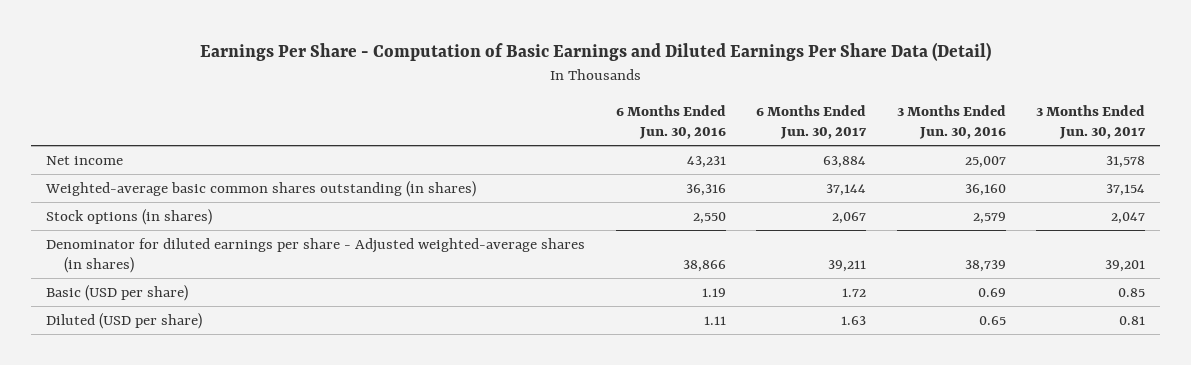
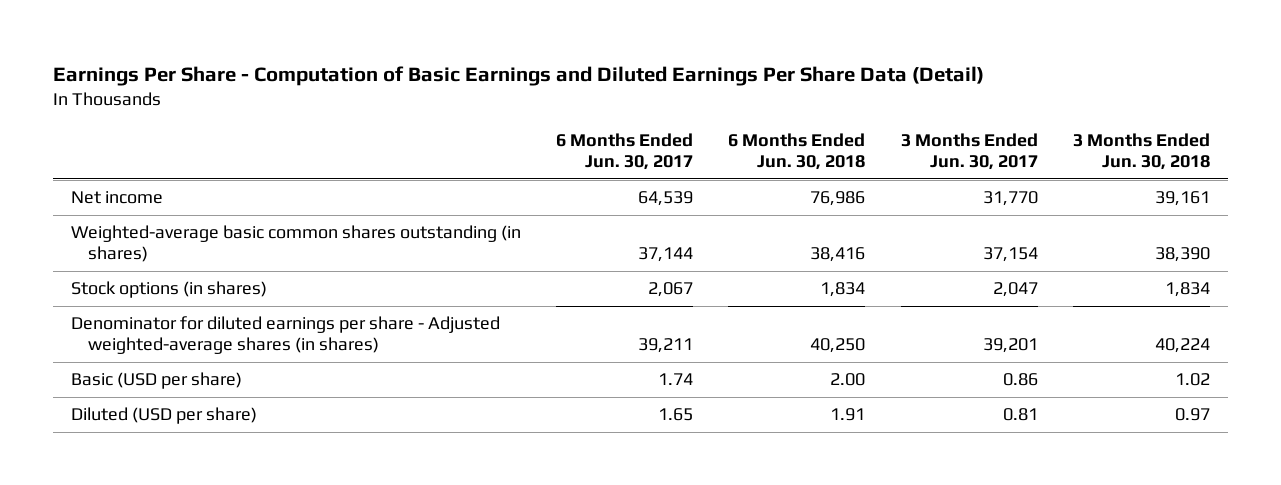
[615,105,726,140] 6 Months Ended Jun. 30, 2016 -> none
[896,105,1006,140] 3 Months Ended Jun. 30, 2016 -> none
none -> [728,133,866,171] 6 Months Ended Jun. 30, 2018
none -> [1073,133,1211,171] 3 Months Ended Jun. 30, 2018
[823,155,867,168] 63,884 -> [638,191,694,207] 64,539
[1106,155,1146,168] 31,578 -> [982,191,1038,207] 31,770
[842,287,867,297] 1.72 -> [658,373,694,386] 1.74
[1118,287,1146,297] 0.85 -> [1002,373,1038,387] 0.86
[841,315,867,325] 1.63 -> [658,408,694,422] 1.65

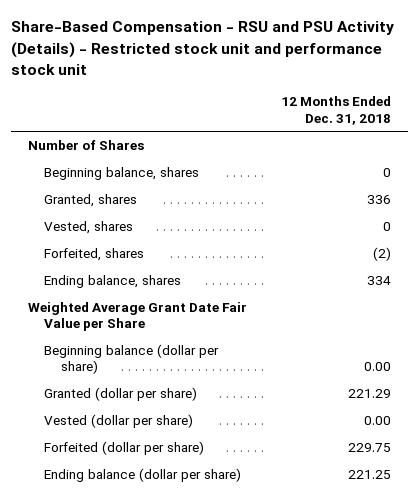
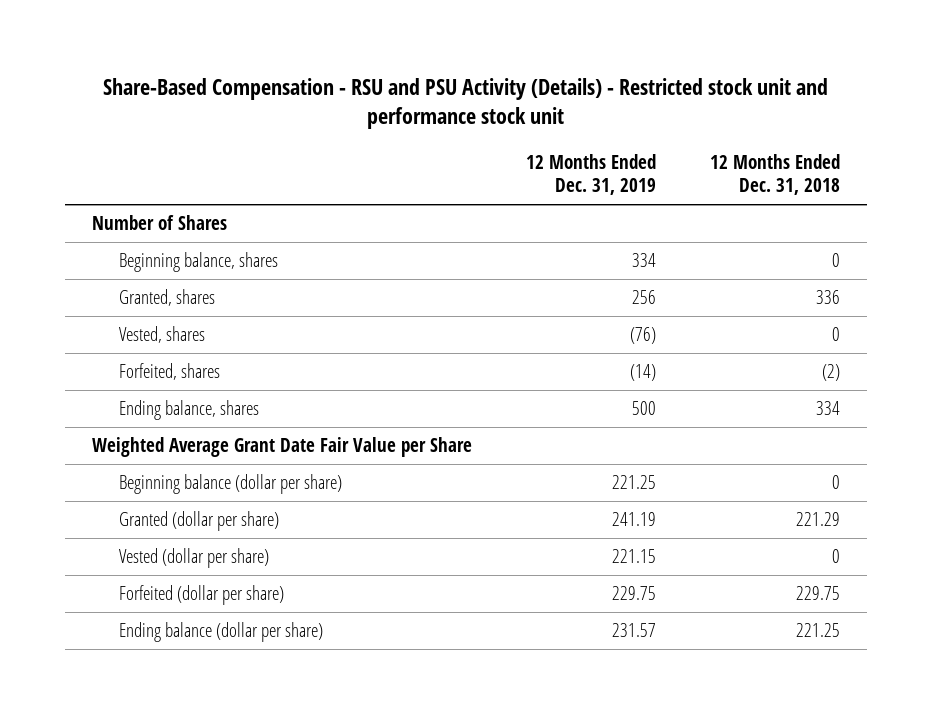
none -> [525,153,656,196] 12 Months Ended Dec. 31, 2019
[363,362,391,372] 0.00 -> [831,475,840,490] 0
[363,416,391,426] 0.00 -> [831,549,840,564] 0

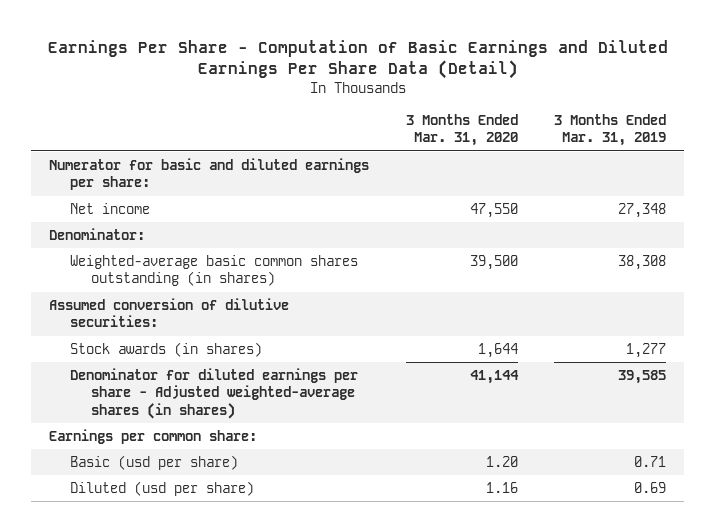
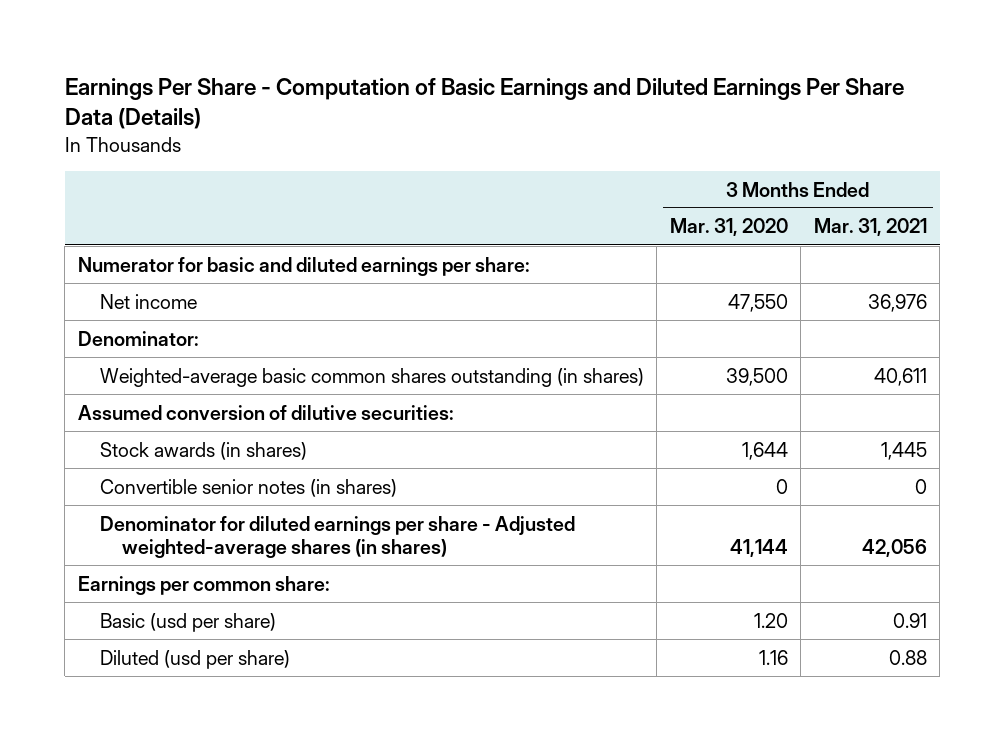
[47,39,668,80] Earnings Per Share - Computation of Basic Earnings and Diluted Earnings Per Share Data (Detail) -> [64,77,904,130] Earnings Per Share - Computation of Basic Earnings and Diluted Earnings Per Share Data (Details)
[553,113,666,147] 3 Months Ended Mar. 31, 2019 -> none
none -> [813,218,927,237] Mar. 31, 2021
none -> [99,478,397,497] Convertible senior notes (in shares)

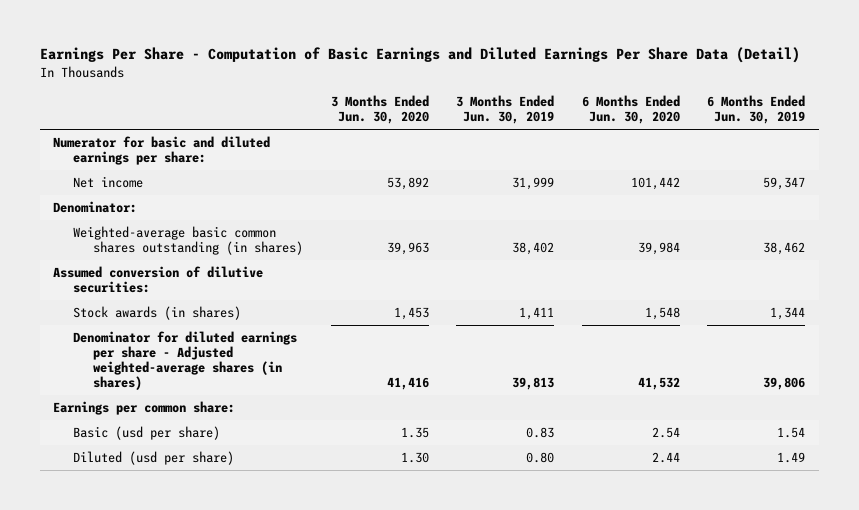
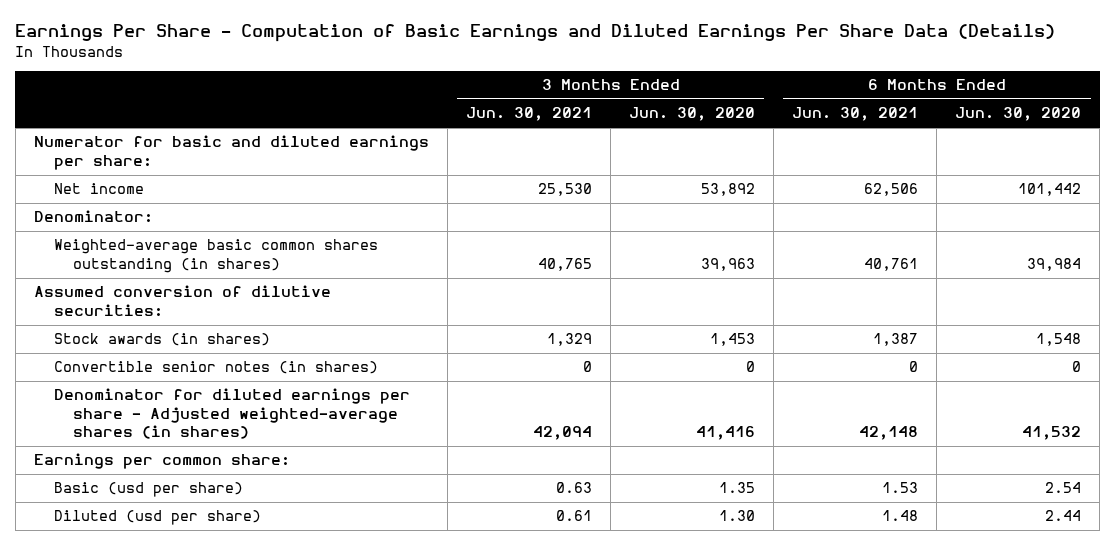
[39,47,800,64] Earnings Per Share - Computation of Basic Earnings and Diluted Earnings Per Share Data (Detail) -> [15,24,1056,43] Earnings Per Share - Computation of Basic Earnings and Diluted Earnings Per Share Data (Details)
[456,95,555,125] 3 Months Ended Jun. 30, 2019 -> none
[707,95,806,125] 6 Months Ended Jun. 30, 2019 -> none
none -> [465,107,592,122] Jun. 30, 2021
none -> [792,107,919,122] Jun. 30, 2021
none -> [53,361,378,375] Convertible senior notes (in shares)

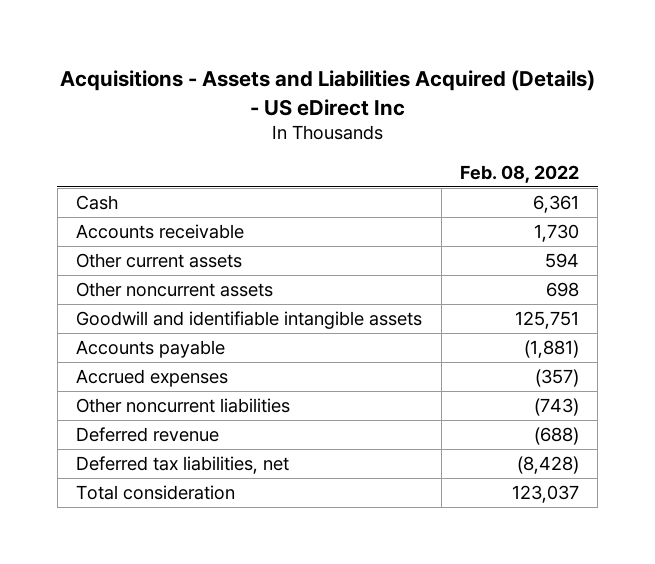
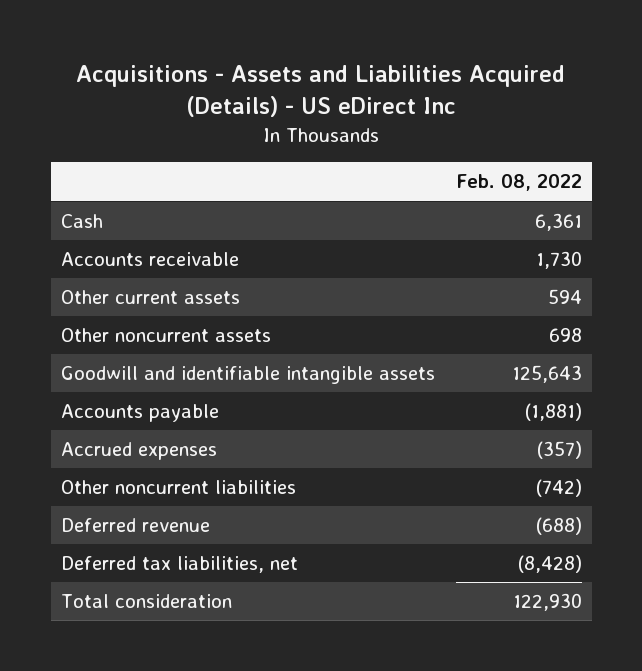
[514,311,579,330] 125,751 -> [511,365,582,384] 125,643
[533,398,579,417] (743) -> [535,479,582,498] (742)
[511,485,579,504] 123,037 -> [512,593,582,612] 122,930

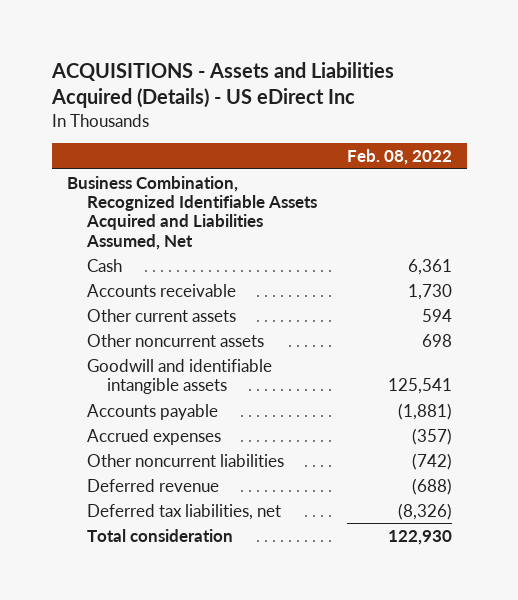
[76,65,566,118] Acquisitions - Assets and Liabilities Acquired (Details) - US eDirect Inc -> [50,61,394,108] ACQUISITIONS - Assets and Liabilities Acquired (Details) - US eDirect Inc
none -> [66,175,317,250] Business Combination, Recognized Identifiable Assets Acquired and Liabilities Assumed, Net
[511,365,582,384] 125,643 -> [387,378,452,395] 125,541
[517,555,582,574] (8,428) -> [397,502,452,520] (8,326)

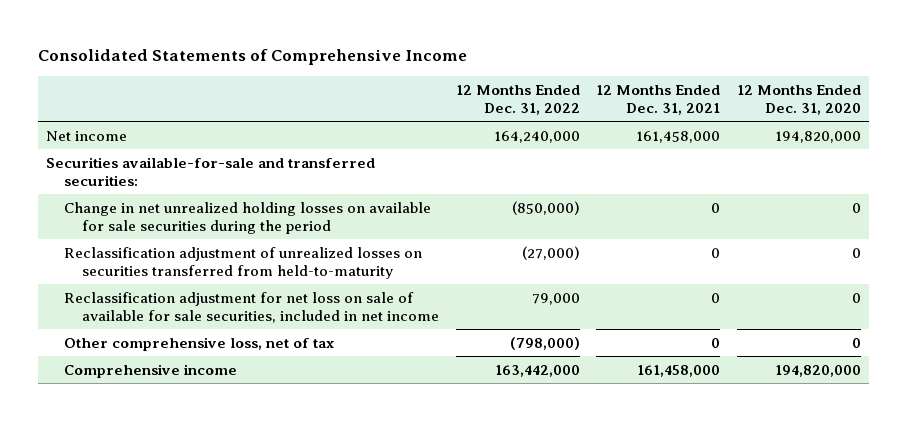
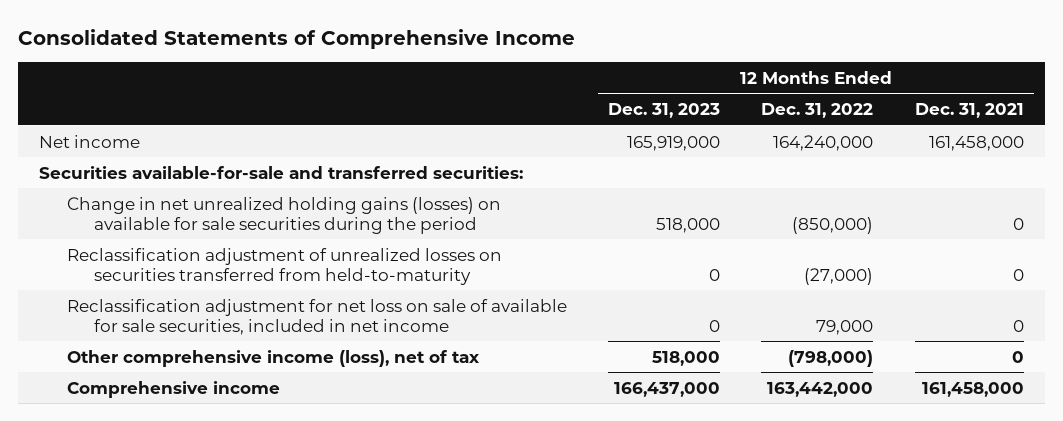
[736,84,861,115] 12 Months Ended Dec. 31, 2020 -> none
none -> [607,103,720,119] Dec. 31, 2023
[64,201,432,234] Change in net unrealized holding losses on available for sale securities during the period -> [66,196,501,234] Change in net unrealized holding gains (losses) on available for sale securities during the period
[64,336,336,351] Other comprehensive loss, net of tax -> [66,349,480,367] Other comprehensive income (loss), net of tax

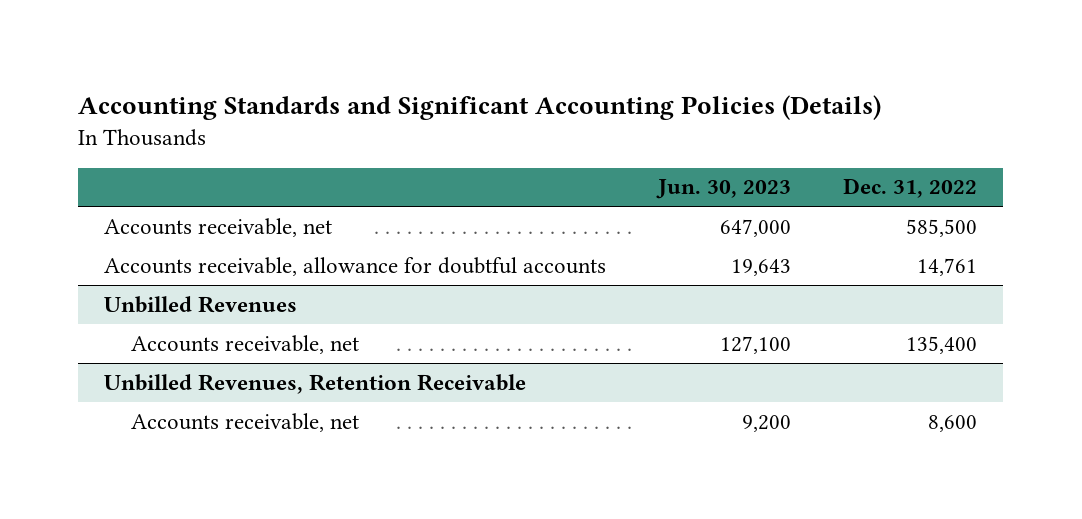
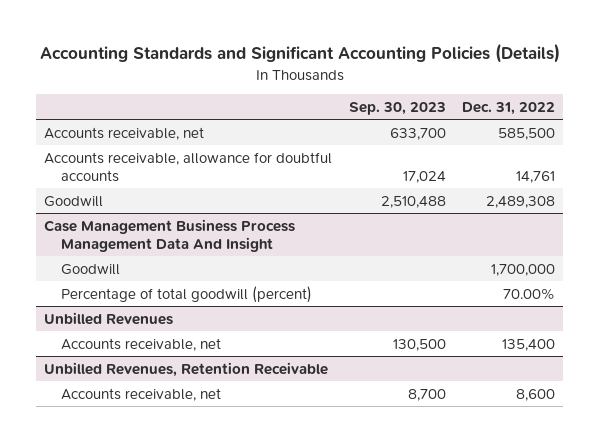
[656,179,792,200] Jun. 30, 2023 -> none
none -> [348,102,446,116] Sep. 30, 2023
none -> [44,195,104,207] Goodwill
none -> [44,218,296,252] Case Management Business Process Management Data And Insight
none -> [61,263,121,275] Goodwill
none -> [61,285,313,303] Percentage of total goodwill (percent)

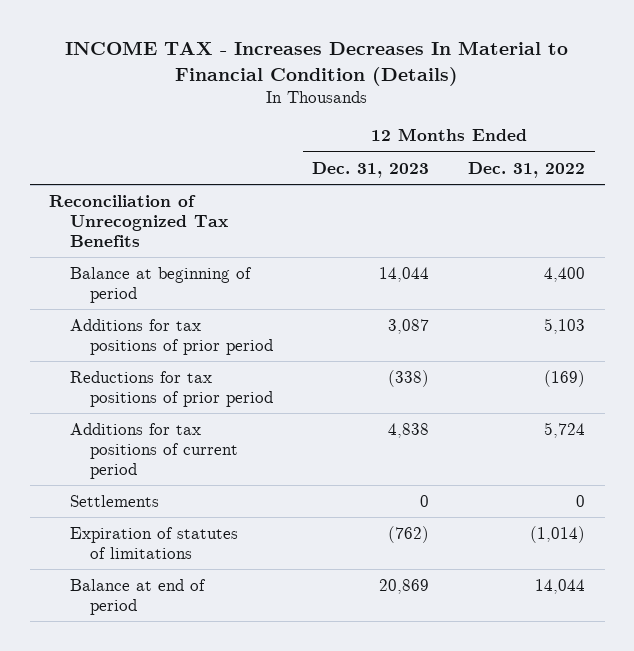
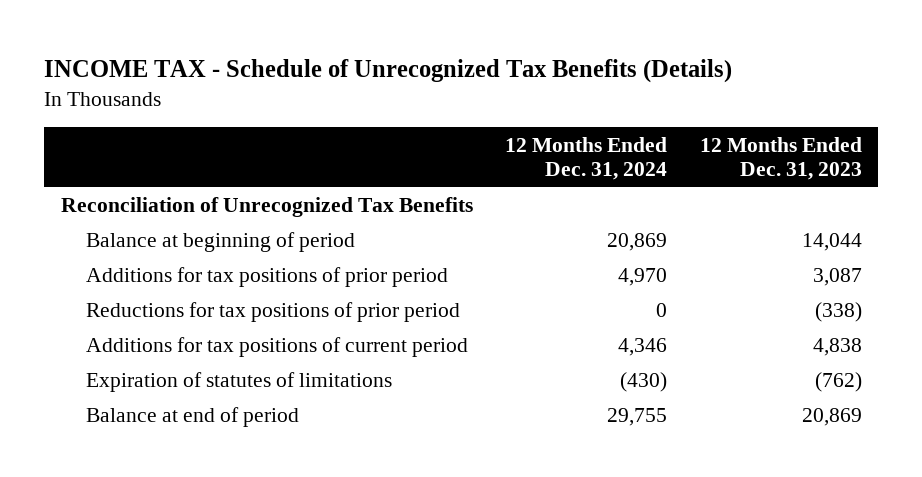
[65,41,569,86] INCOME TAX - Increases Decreases In Material to Financial Condition (Details) -> [44,59,733,84] INCOME TAX - Schedule of Unrecognized Tax Benefits (Details)
[468,161,586,178] Dec. 31, 2022 -> none
none -> [505,136,668,181] 12 Months Ended Dec. 31, 2024
[69,494,159,507] Settlements -> none

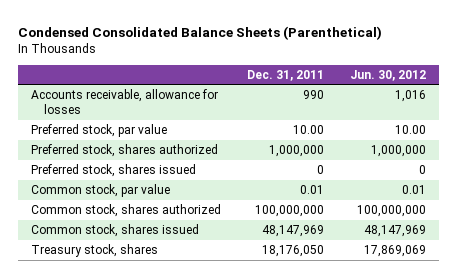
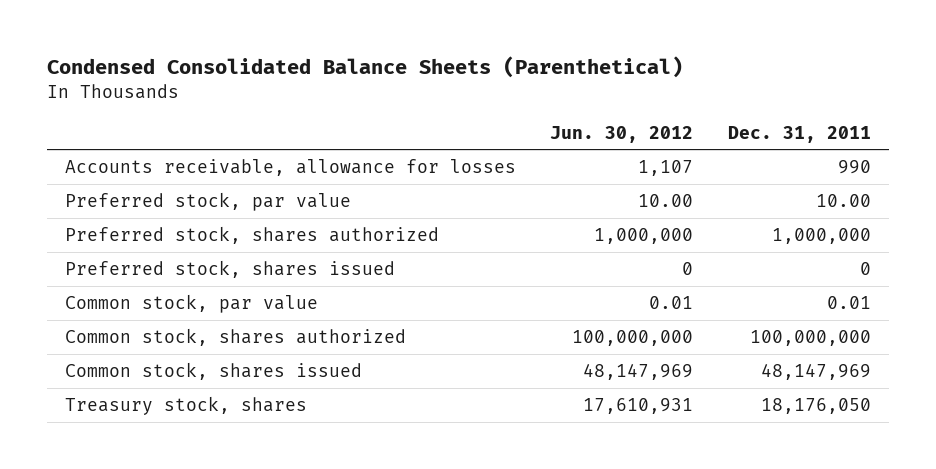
[394,89,426,102] 1,016 -> [638,160,694,177] 1,107
[363,244,426,257] 17,869,069 -> [583,398,694,415] 17,610,931

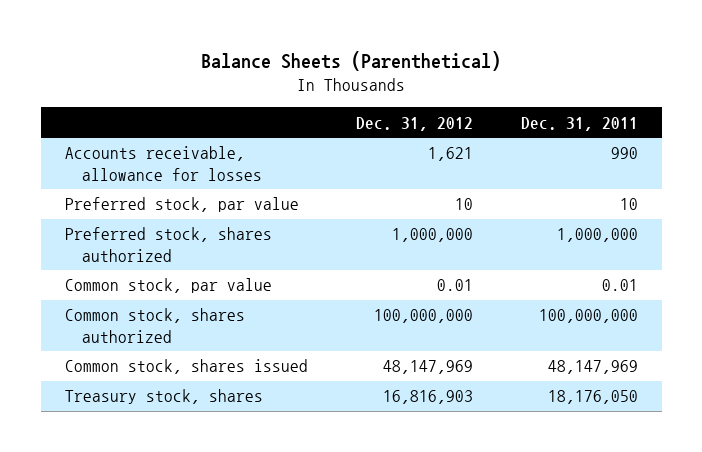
[47,56,684,79] Condensed Consolidated Balance Sheets (Parenthetical) -> [201,51,502,72] Balance Sheets (Parenthetical)
[550,125,694,143] Jun. 30, 2012 -> none
none -> [355,116,473,131] Dec. 31, 2012
[816,194,872,208] 10.00 -> [619,198,638,211] 10
[64,260,395,279] Preferred stock, shares issued -> none

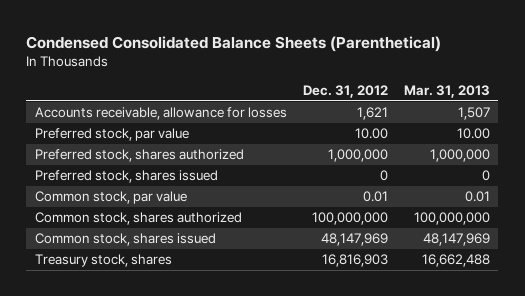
[201,51,502,72] Balance Sheets (Parenthetical) -> [26,35,442,52] Condensed Consolidated Balance Sheets (Parenthetical)
[520,116,638,131] Dec. 31, 2011 -> none
none -> [404,85,491,99] Mar. 31, 2013
[454,198,473,211] 10 -> [354,128,388,140] 10.00
none -> [34,170,218,184] Preferred stock, shares issued

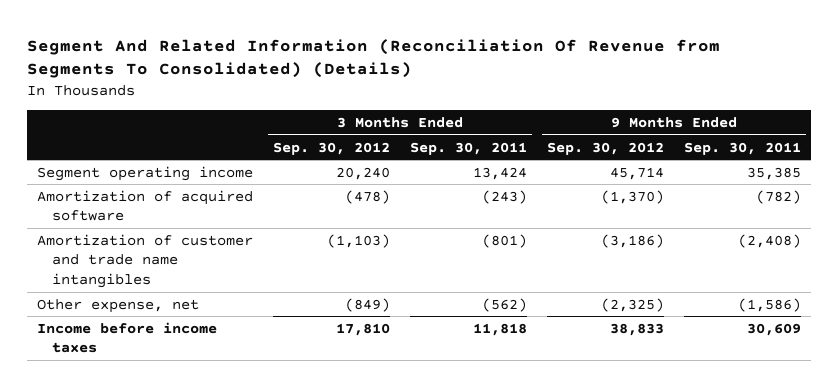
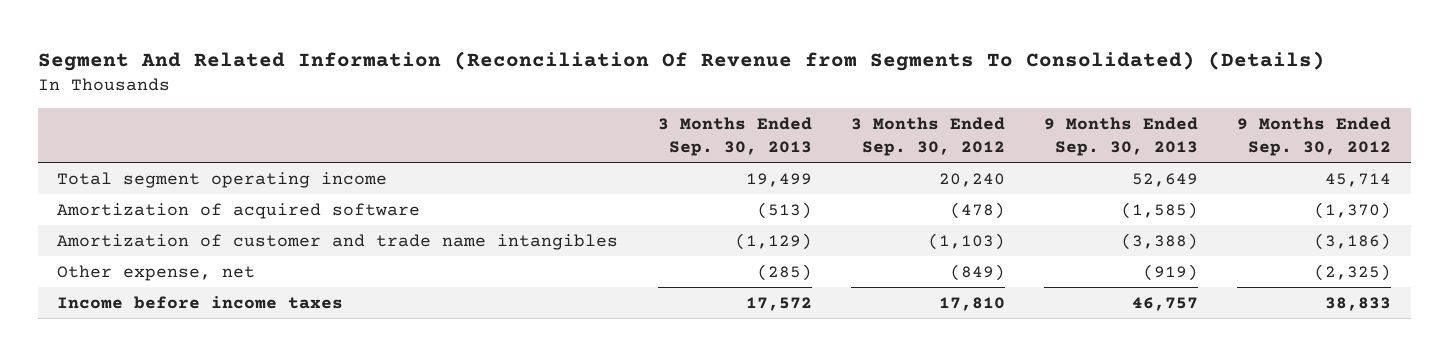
[410,141,528,155] Sep. 30, 2011 -> none
[684,141,802,155] Sep. 30, 2011 -> none
none -> [657,116,812,157] 3 Months Ended Sep. 30, 2013
none -> [1043,116,1198,157] 9 Months Ended Sep. 30, 2013
[36,165,253,181] Segment operating income -> [57,171,388,188] Total segment operating income

